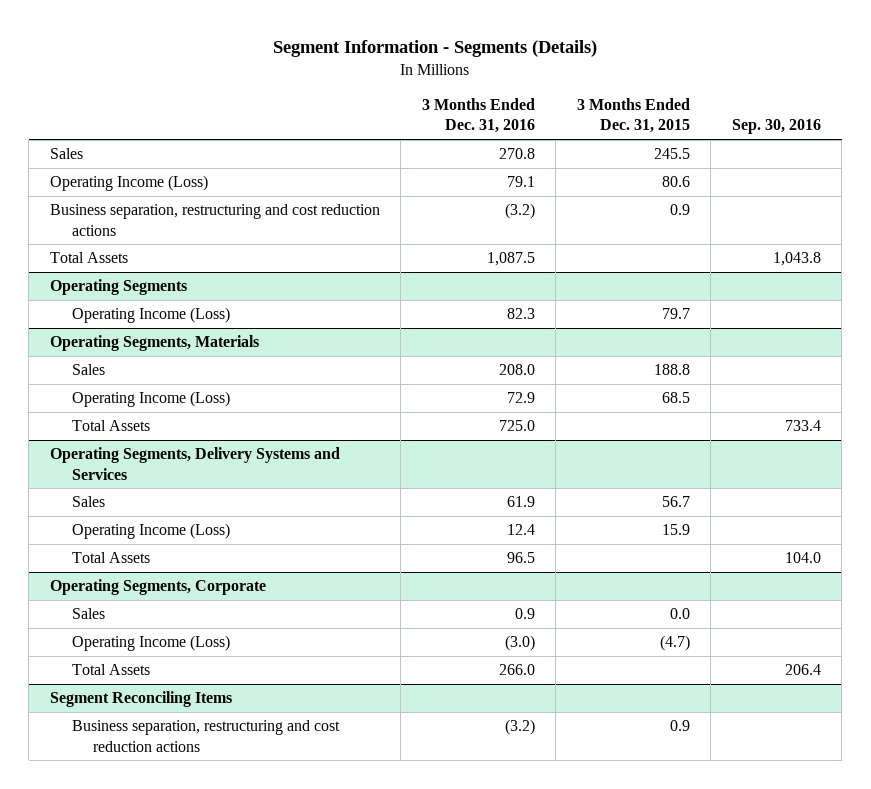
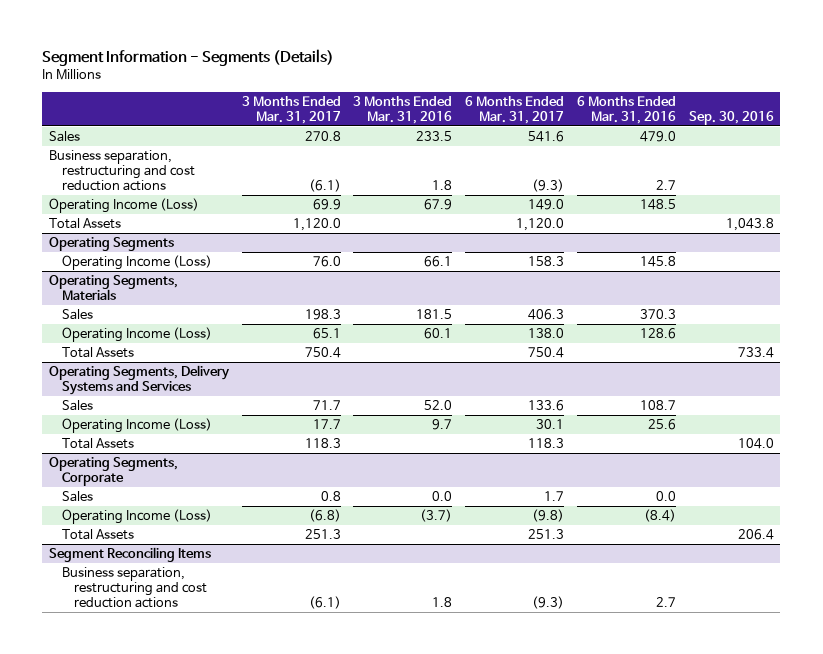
[421,97,535,134] 3 Months Ended Dec. 31, 2016 -> none
[576,97,690,134] 3 Months Ended Dec. 31, 2015 -> none
none -> [241,96,341,125] 3 Months Ended Mar. 31, 2017
none -> [353,96,453,125] 3 Months Ended Mar. 31, 2016
none -> [465,96,565,125] 6 Months Ended Mar. 31, 2017
none -> [577,96,677,125] 6 Months Ended Mar. 31, 2016
[49,175,208,192] Operating Income (Loss) -> [48,197,199,213] Operating Income (Loss)

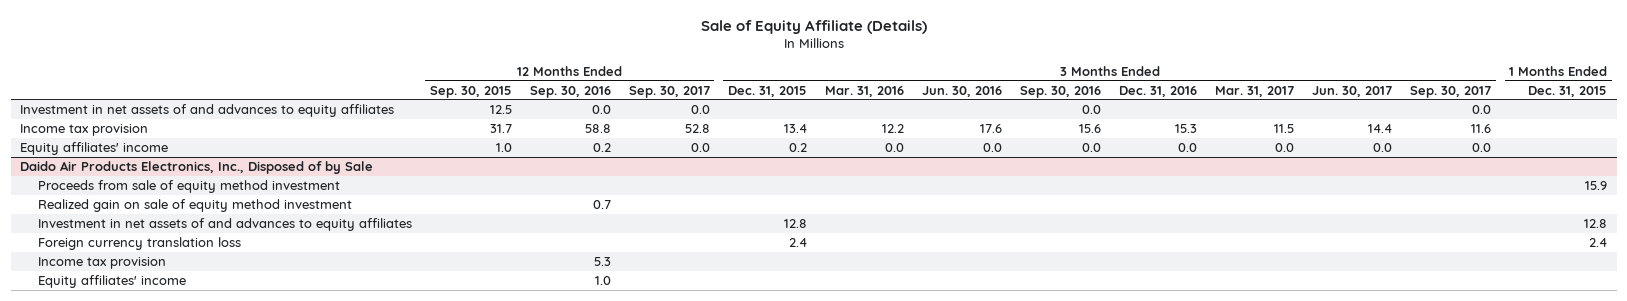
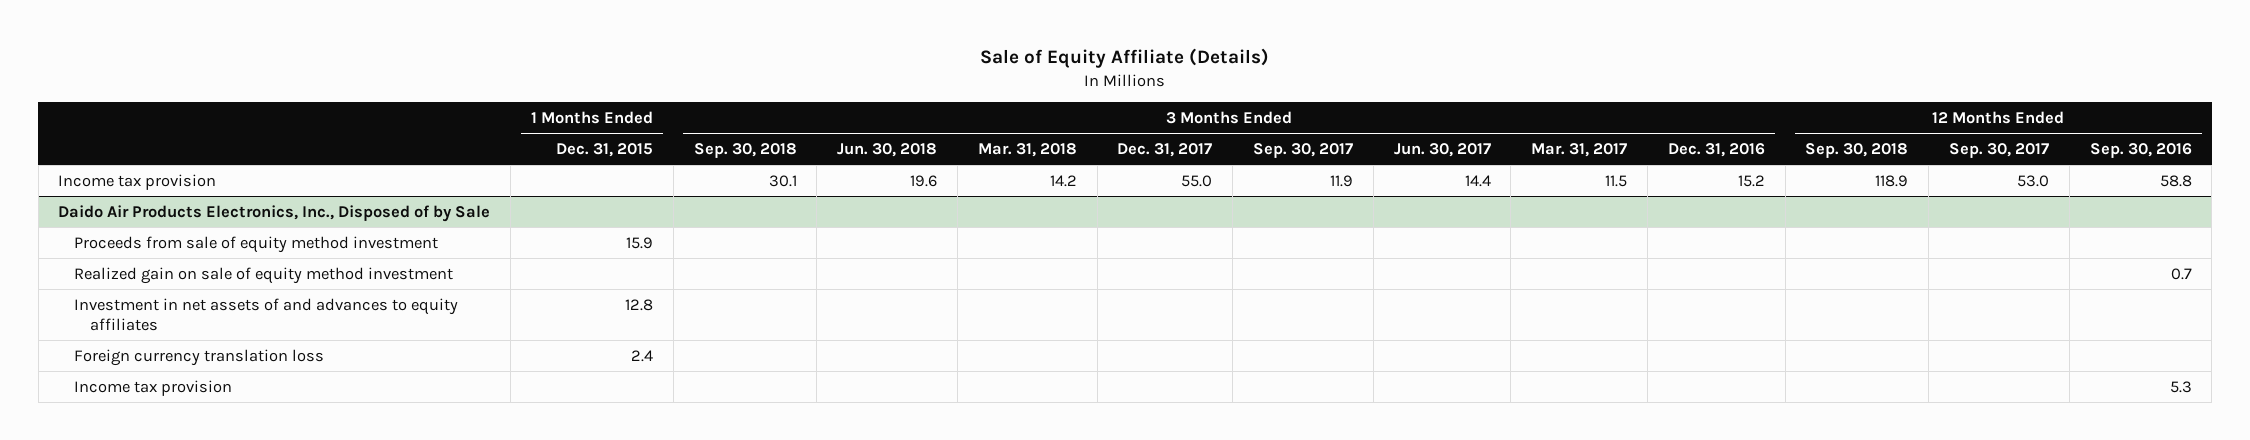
[429,85,512,98] Sep. 30, 2015 -> none
[727,85,807,97] Dec. 31, 2015 -> none
[825,85,905,97] Mar. 31, 2016 -> none
[922,85,1003,97] Jun. 30, 2016 -> none
[1020,85,1102,98] Sep. 30, 2016 -> none
none -> [693,142,797,158] Sep. 30, 2018
none -> [837,142,938,157] Jun. 30, 2018
none -> [977,142,1077,157] Mar. 31, 2018
none -> [1117,142,1213,157] Dec. 31, 2017
none -> [1805,142,1909,158] Sep. 30, 2018
[19,104,394,118] Investment in net assets of and advances to equity affiliates -> none
[19,142,168,156] Equity affiliates' income -> none
[684,124,710,134] 52.8 -> [2016,174,2049,187] 53.0
[1175,124,1198,134] 15.3 -> [1737,174,1765,187] 15.2
[1471,124,1492,134] 11.6 -> [1329,174,1353,187] 11.9
[37,275,186,289] Equity affiliates' income -> none

